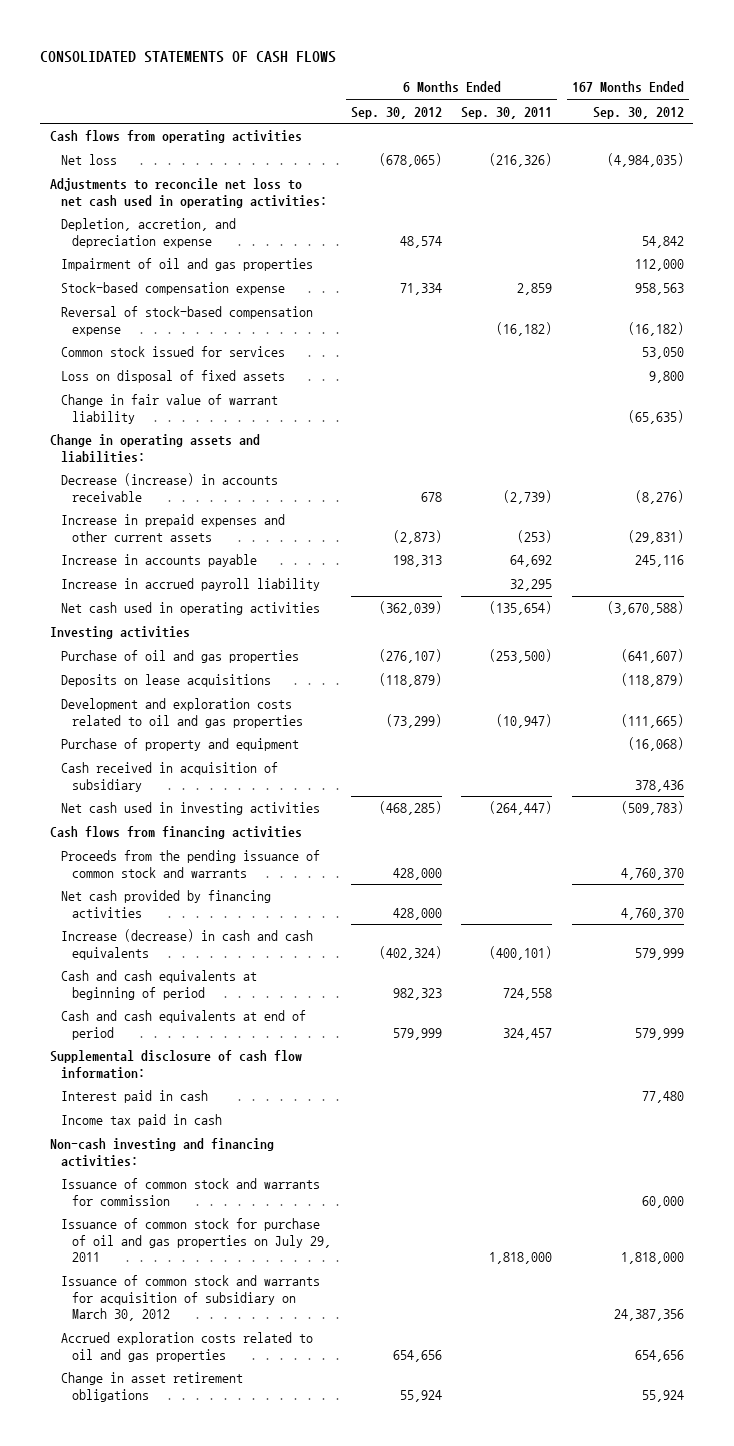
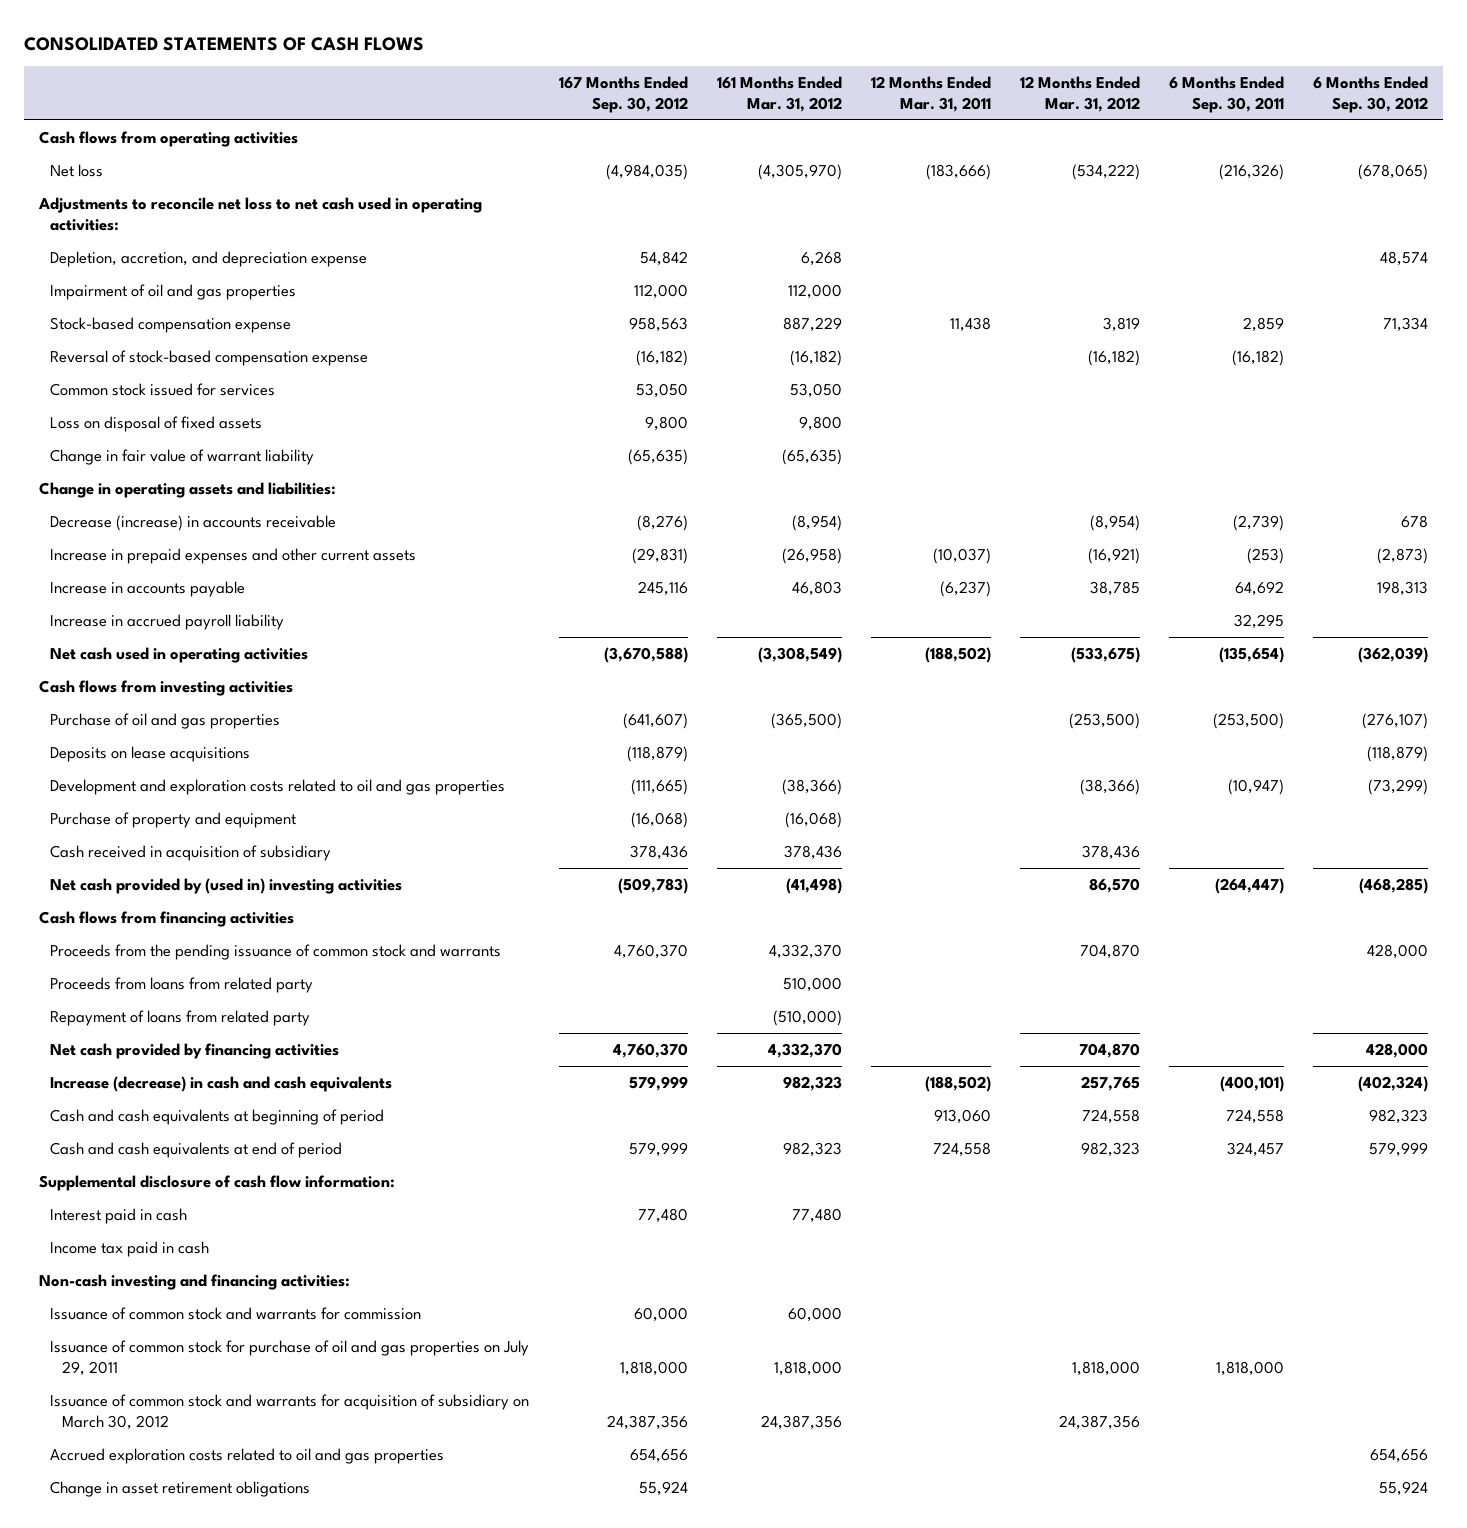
none -> [716,75,842,112] 161 Months Ended Mar. 31, 2012
none -> [870,75,991,112] 12 Months Ended Mar. 31, 2011
none -> [1020,75,1141,112] 12 Months Ended Mar. 31, 2012
[49,626,190,640] Investing activities -> [38,679,293,696] Cash flows from investing activities
[61,802,321,816] Net cash used in investing activities -> [50,877,403,894] Net cash provided by (used in) investing activities
none -> [50,976,314,993] Proceeds from loans from related party
none -> [50,1009,311,1026] Repayment of loans from related party

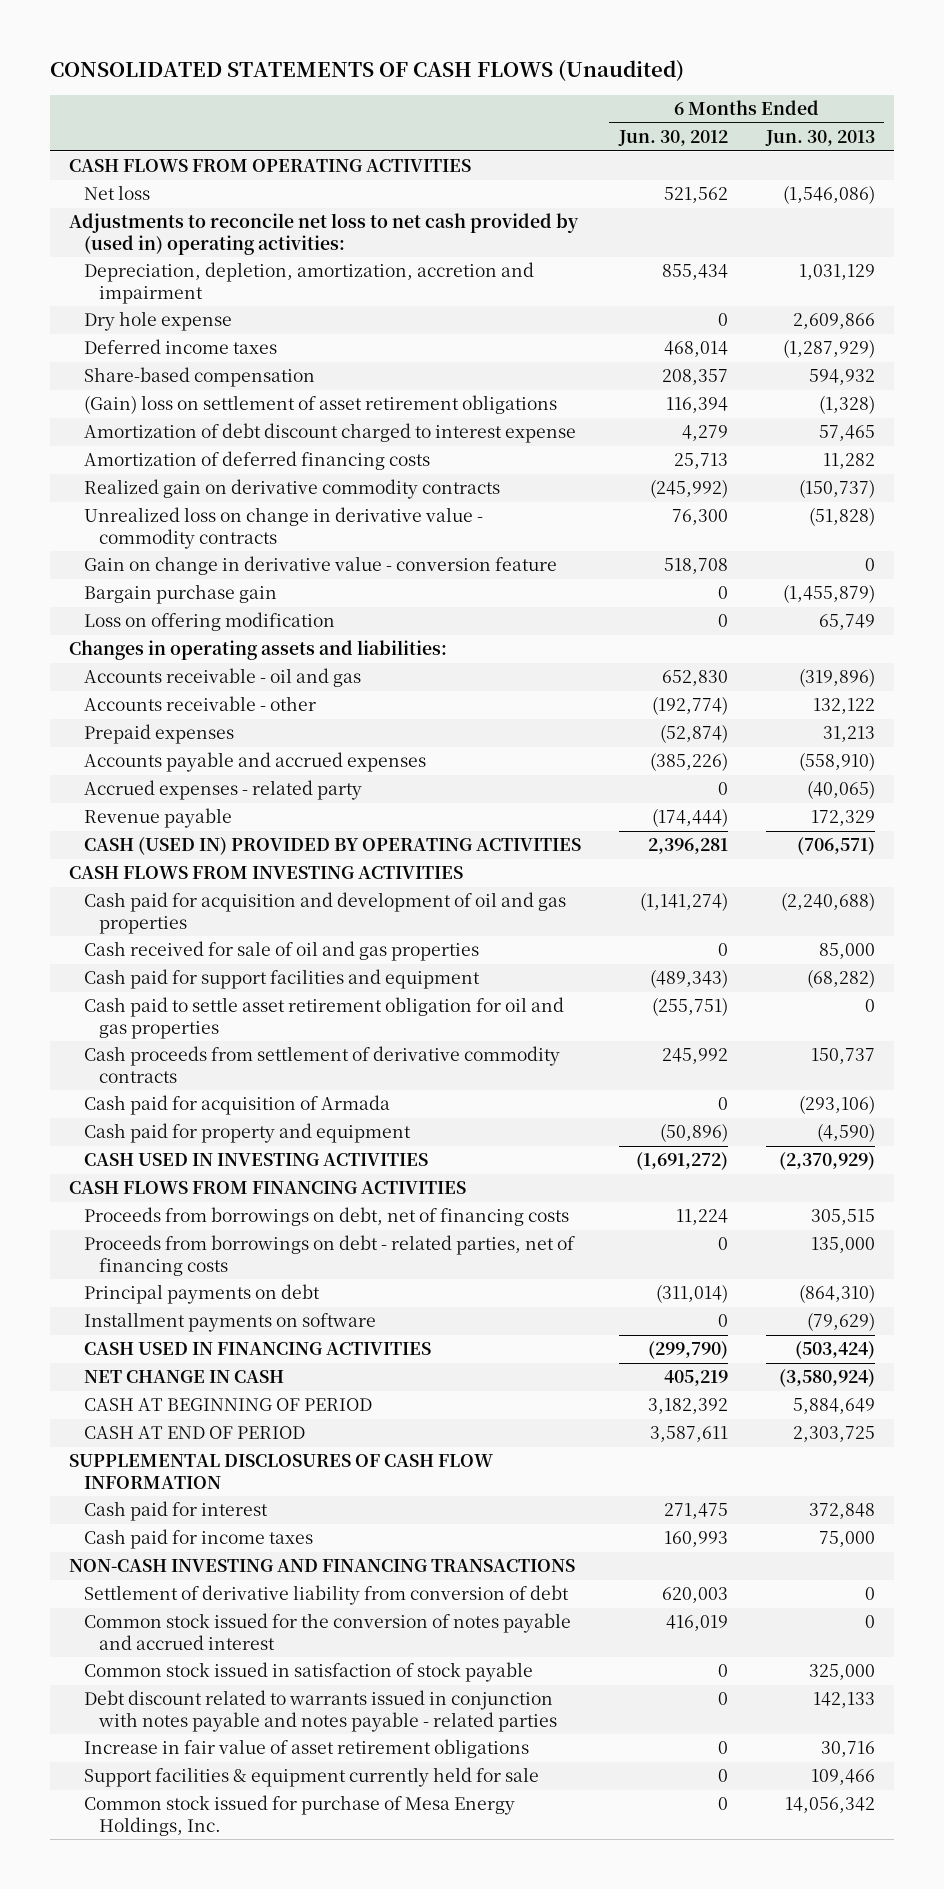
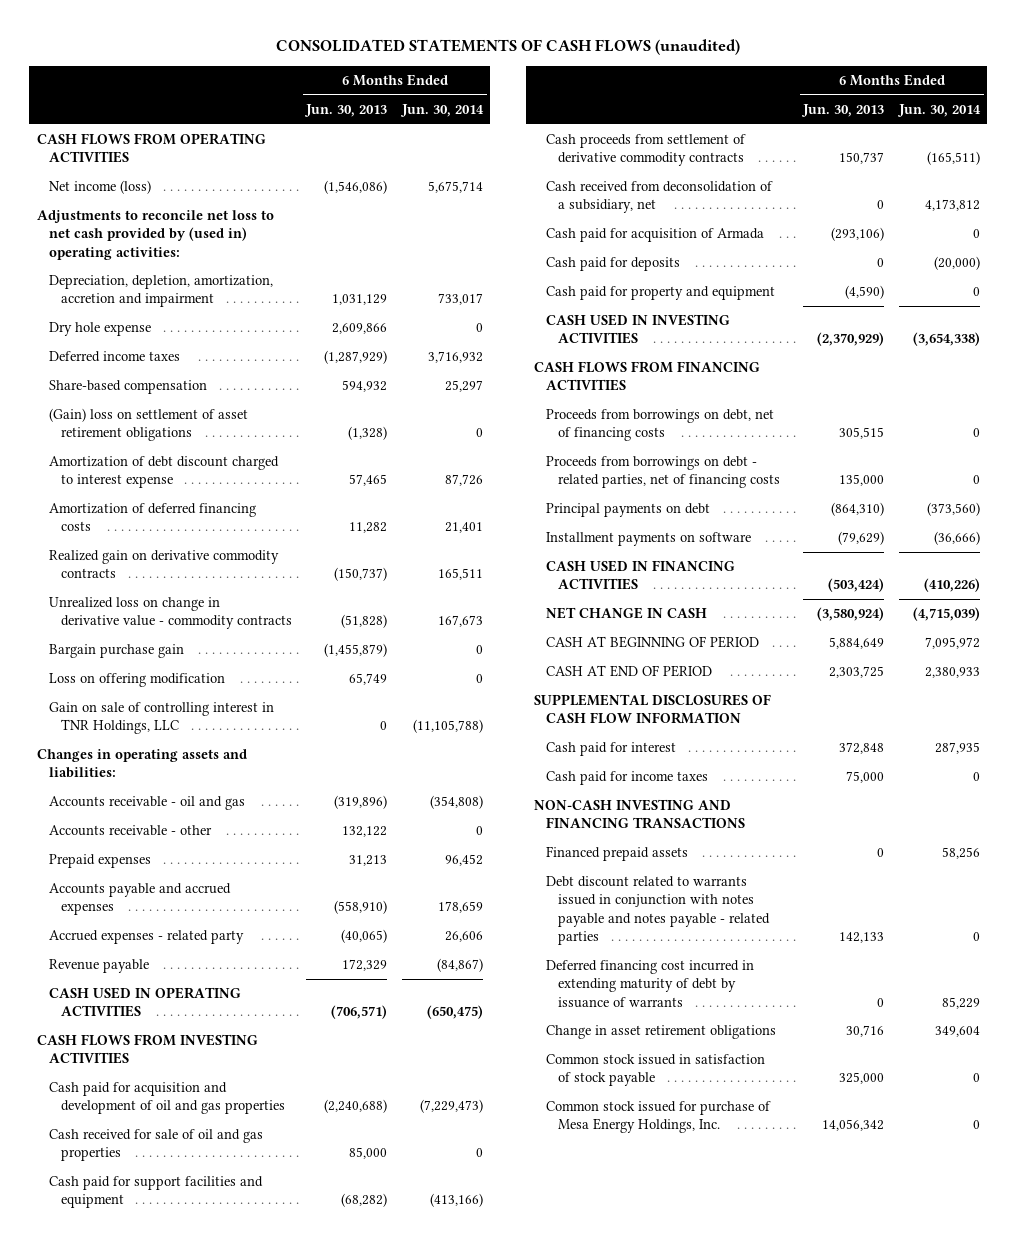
[49,60,684,83] CONSOLIDATED STATEMENTS OF CASH FLOWS (Unaudited) -> [276,39,741,56] CONSOLIDATED STATEMENTS OF CASH FLOWS (unaudited)
[617,130,728,147] Jun. 30, 2012 -> none
none -> [400,104,485,118] Jun. 30, 2014
[83,185,150,201] Net loss -> [48,180,151,195] Net income (loss)
[83,556,557,576] Gain on change in derivative value - conversion feature -> none
none -> [48,702,274,735] Gain on sale of controlling interest in TNR Holdings, LLC
[83,837,581,856] CASH (USED IN) PROVIDED BY OPERATING ACTIVITIES -> [48,987,241,1018] CASH USED IN OPERATING ACTIVITIES
[83,997,564,1039] Cash paid to settle asset retirement obligation for oil and gas properties -> none
none -> [545,181,773,214] Cash received from deconsolidation of a subsidiary, net
none -> [545,257,680,272] Cash paid for deposits
[83,1585,569,1606] Settlement of derivative liability from conversion of debt -> none
[83,1613,571,1650] Common stock issued for the conversion of notes payable and accrued interest -> none
none -> [545,846,688,862] Financed prepaid assets
[83,1767,539,1788] Support facilities & equipment currently held for sale -> none
none -> [545,960,754,1008] Deferred financing cost incurred in extending maturity of debt by issuance of warrants
[83,1739,529,1759] Increase in fair value of asset retirement obligations -> [545,1025,776,1040] Change in asset retirement obligations
[83,1662,533,1683] Common stock issued in satisfaction of stock payable -> [545,1054,765,1087] Common stock issued in satisfaction of stock payable

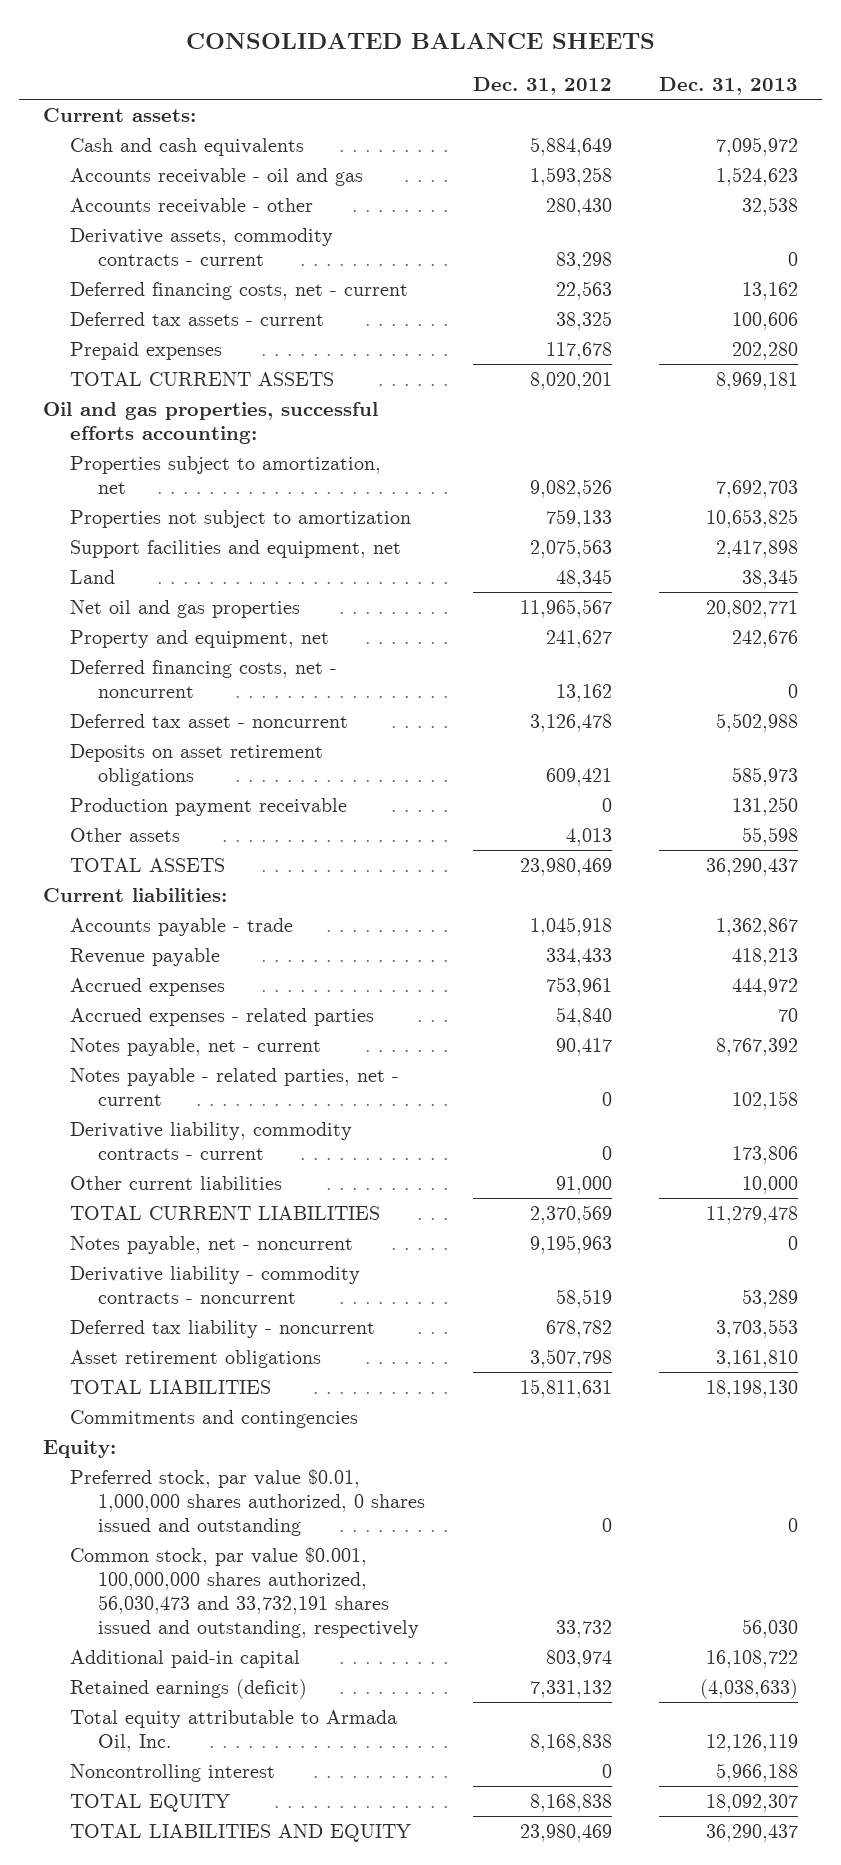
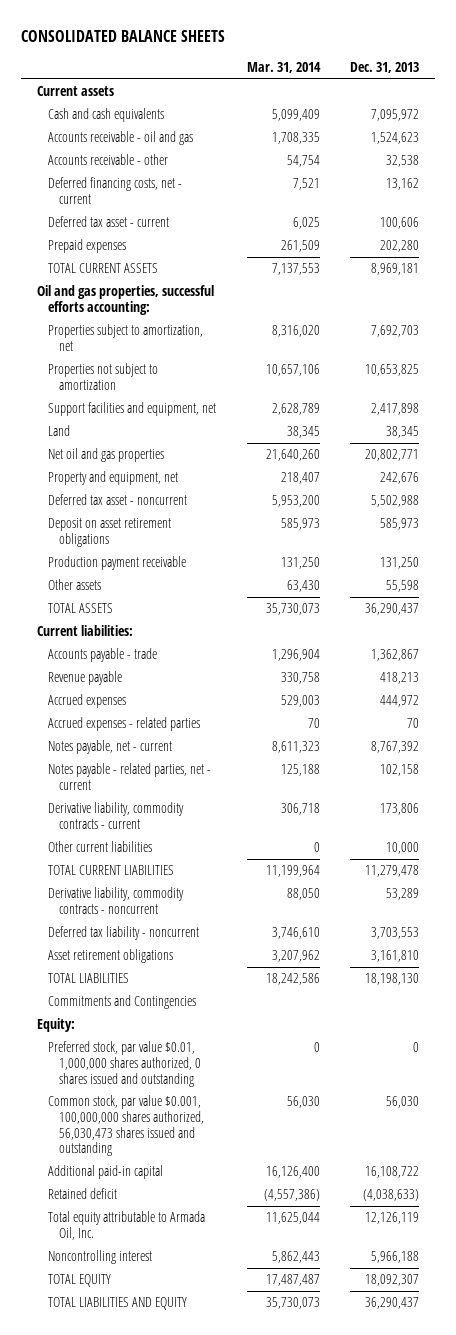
[472,76,612,95] Dec. 31, 2012 -> none
none -> [246,61,321,73] Mar. 31, 2014
[42,107,196,122] Current assets: -> [36,86,114,97] Current assets
[70,227,334,266] Derivative assets, commodity contracts - current -> none
[70,311,325,326] Deferred tax assets - current -> [47,216,169,228] Deferred tax asset - current
[70,659,338,698] Deferred financing costs, net - noncurrent -> none
[70,743,324,786] Deposits on asset retirement obligations -> [47,518,171,547] Deposit on asset retirement obligations
[70,1235,354,1254] Notes payable, net - noncurrent -> none
[70,1265,361,1304] Derivative liability - commodity contracts - noncurrent -> [47,887,184,914] Derivative liability, commodity contracts - noncurrent
[70,1409,359,1428] Commitments and contingencies -> [47,995,196,1010] Commitments and Contingencies
[70,1546,420,1639] Common stock, par value $0.001, 100,000,000 shares authorized, 56,030,473 and 33,732,191 shares issued and outstanding, respectively -> [47,1095,204,1157] Common stock, par value $0.001, 100,000,000 shares authorized, 56,030,473 shares issued and outstanding
[70,1678,308,1699] Retained earnings (deficit) -> [47,1188,117,1200] Retained deficit

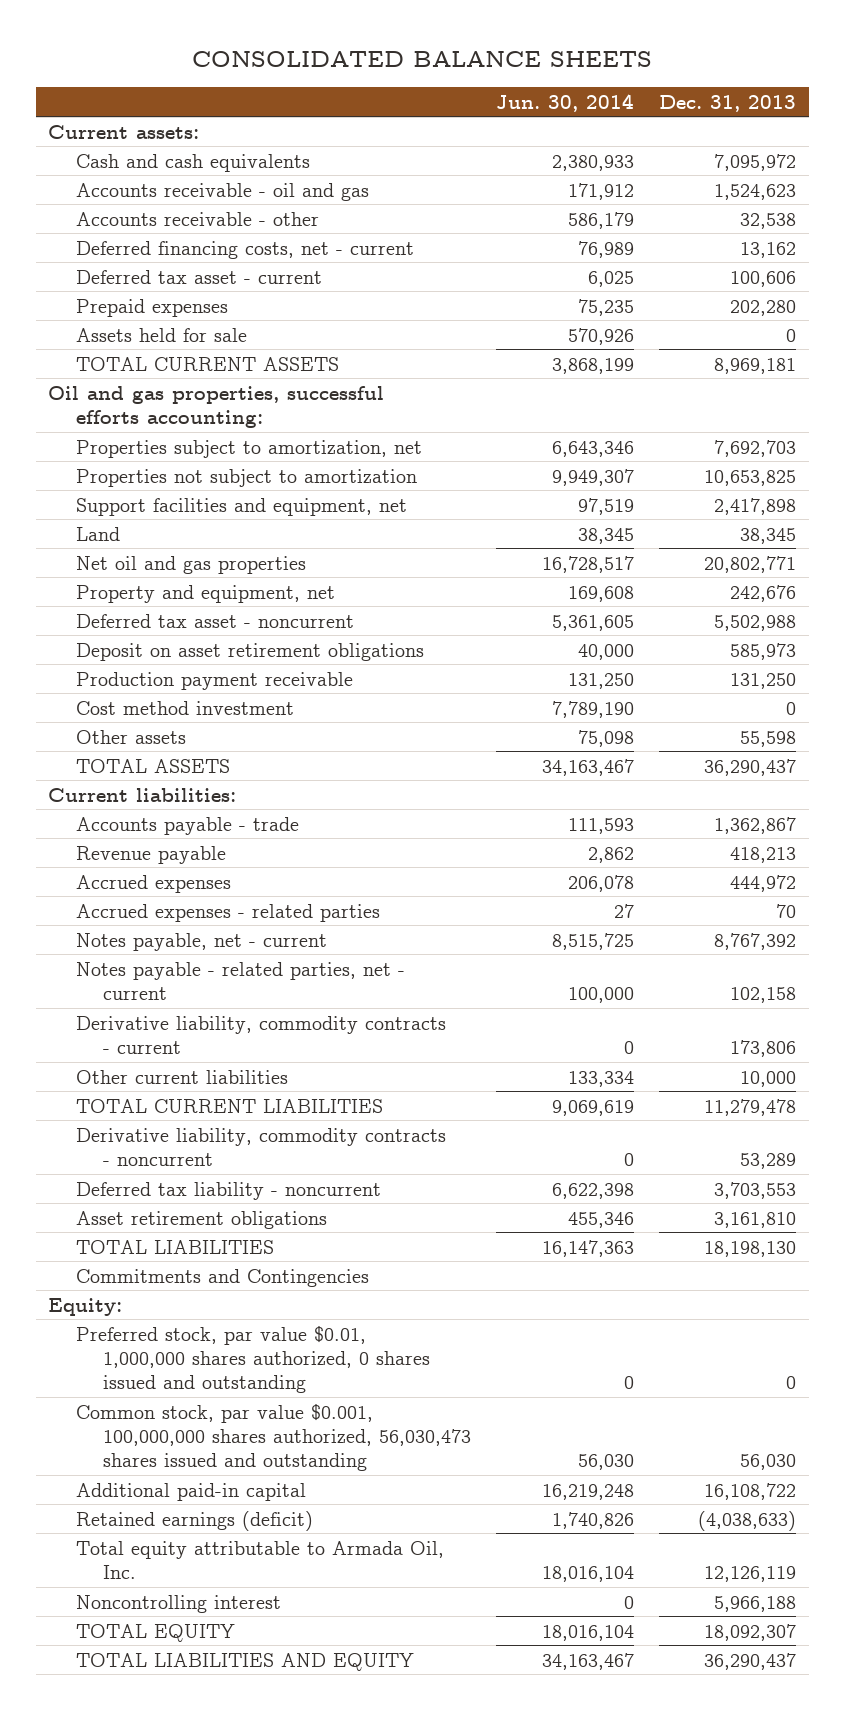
[246,61,321,73] Mar. 31, 2014 -> none
none -> [496,93,635,112] Jun. 30, 2014
[36,86,114,97] Current assets -> [48,124,200,139] Current assets:
none -> [75,327,247,342] Assets held for sale
none -> [75,700,294,715] Cost method investment
[47,1188,117,1200] Retained deficit -> [75,1510,313,1531] Retained earnings (deficit)

